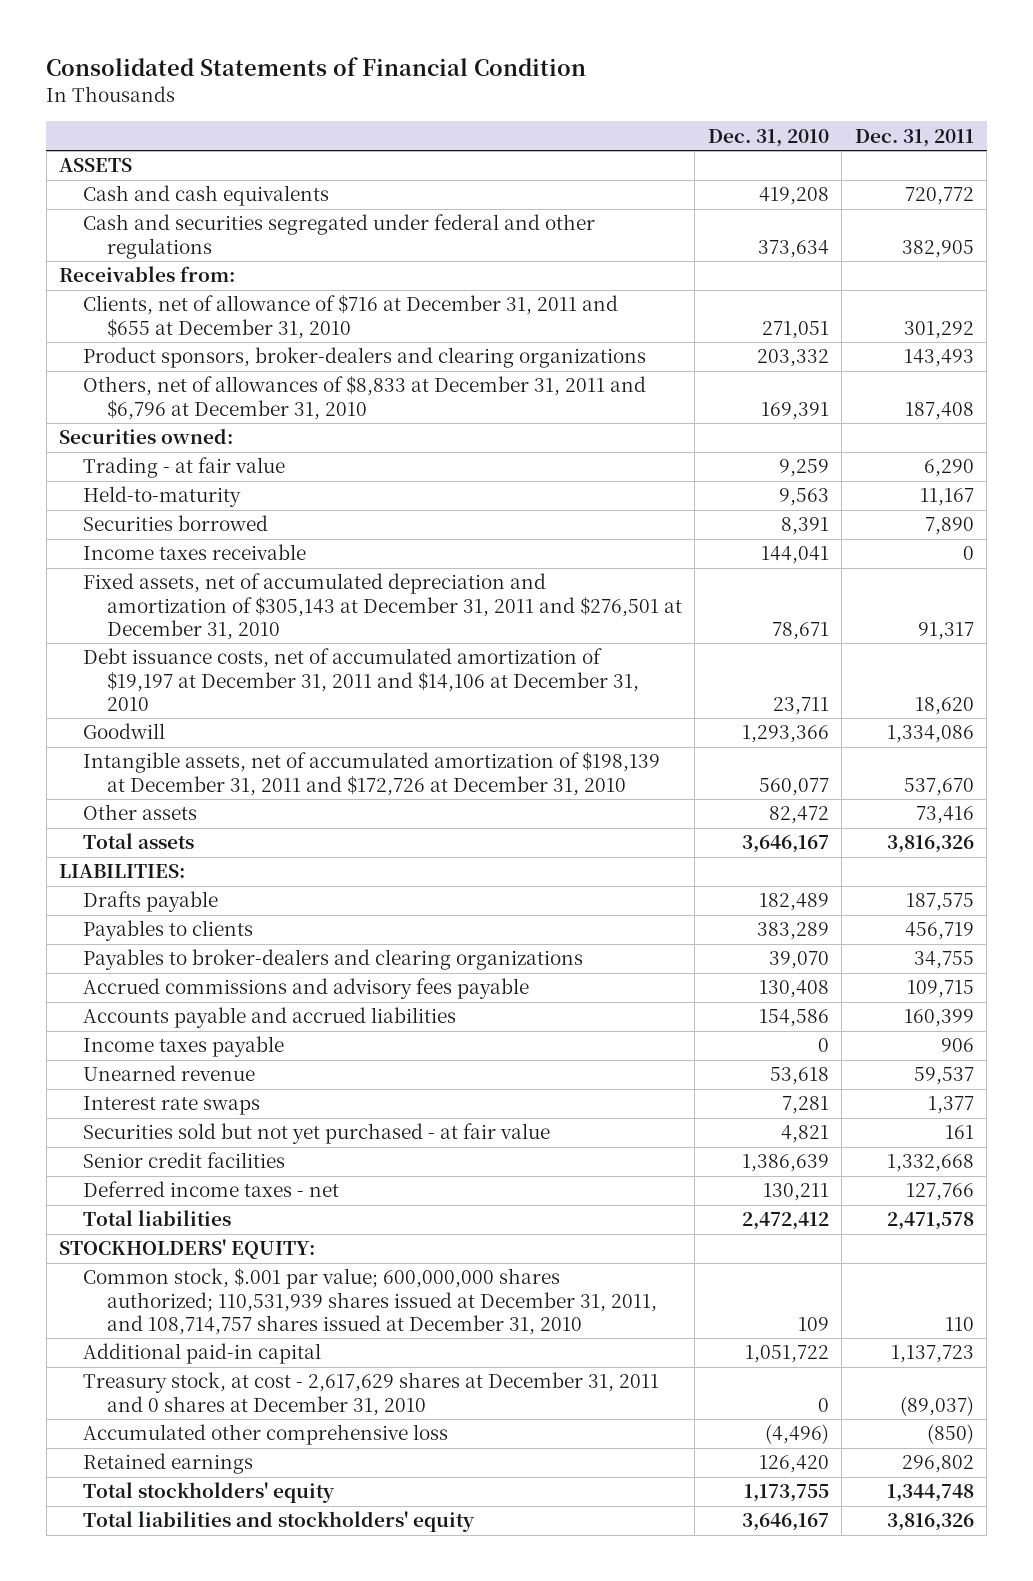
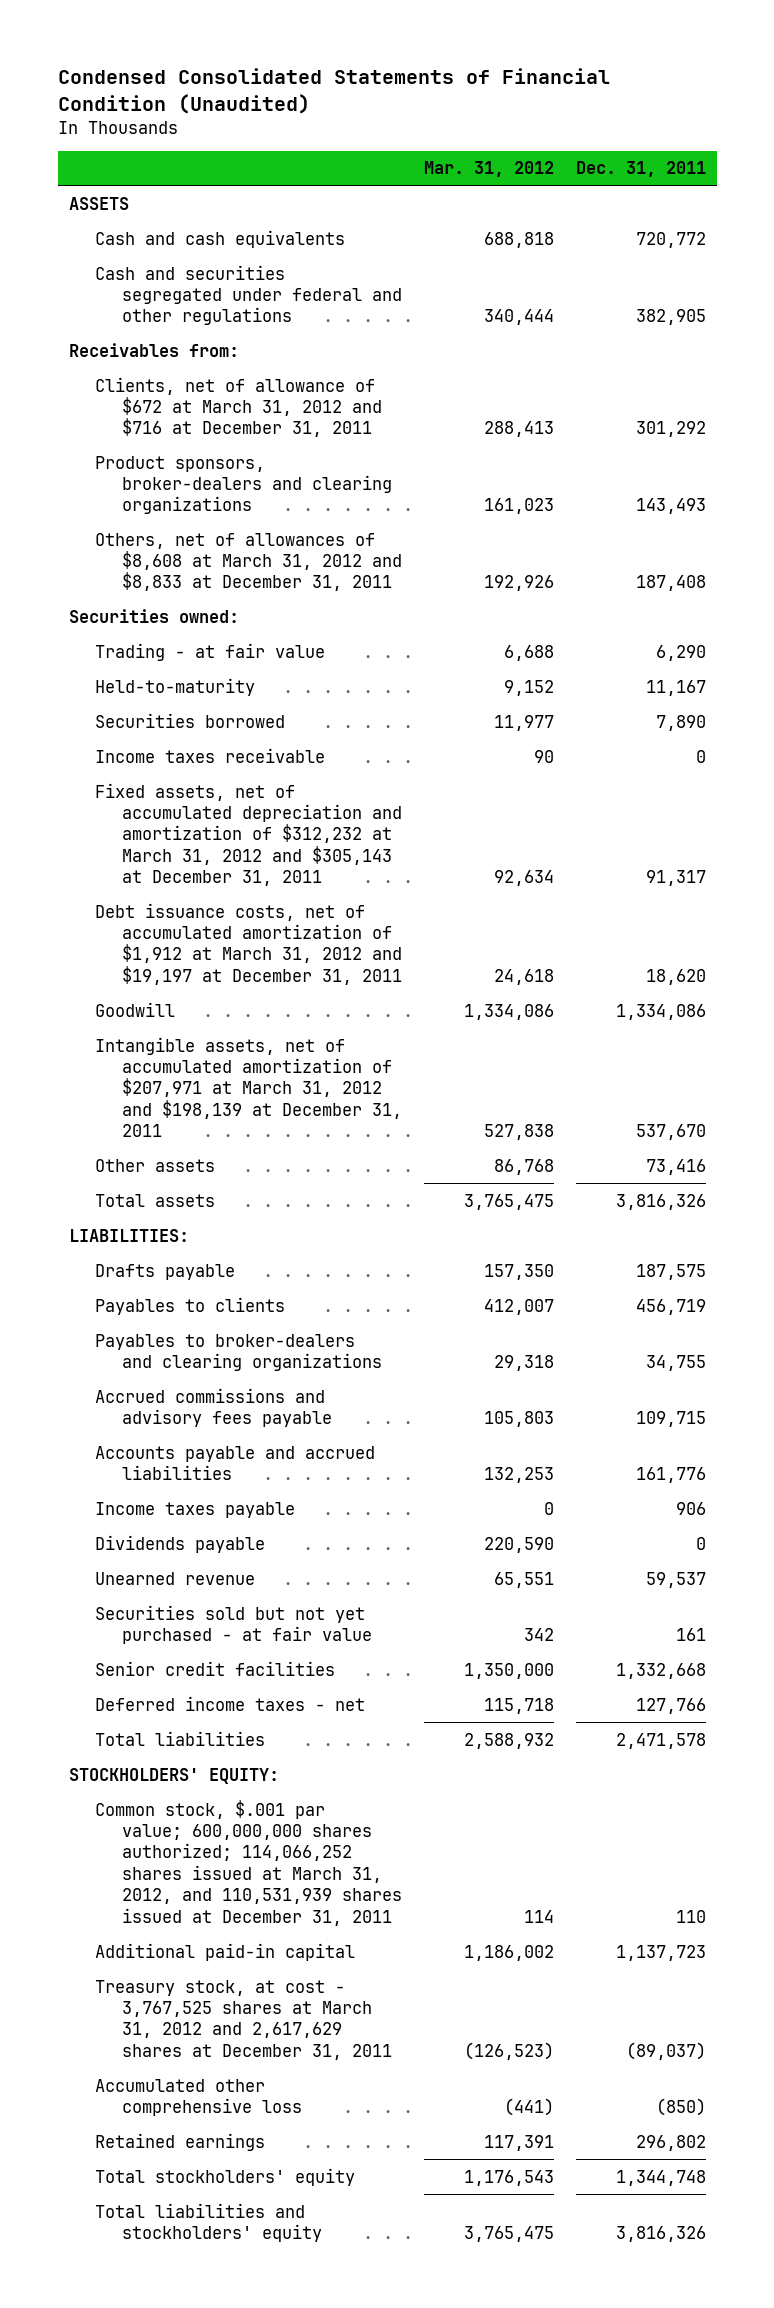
[46,57,587,77] Consolidated Statements of Financial Condition -> [57,68,610,114] Condensed Consolidated Statements of Financial Condition (Unaudited)
[707,128,829,147] Dec. 31, 2010 -> none
none -> [423,161,554,178] Mar. 31, 2012
[83,295,619,339] Clients, net of allowance of $716 at December 31, 2011 and $655 at December 31, 2010 -> [95,376,382,438] Clients, net of allowance of $672 at March 31, 2012 and $716 at December 31, 2011
[83,376,647,420] Others, net of allowances of $8,833 at December 31, 2011 and $6,796 at December 31, 2010 -> [95,532,402,592] Others, net of allowances of $8,608 at March 31, 2012 and $8,833 at December 31, 2011
[83,573,683,641] Fixed assets, net of accumulated depreciation and amortization of $305,143 at December 31, 2011 and $276,501 at December 31, 2010 -> [95,782,402,887] Fixed assets, net of accumulated depreciation and amortization of $312,232 at March 31, 2012 and $305,143 at December 31, 2011
[83,648,640,712] Debt issuance costs, net of accumulated amortization of $19,197 at December 31, 2011 and $14,106 at December 31, 2010 -> [95,902,402,985] Debt issuance costs, net of accumulated amortization of $1,912 at March 31, 2012 and $19,197 at December 31, 2011
[83,752,661,796] Intangible assets, net of accumulated amortization of $198,139 at December 31, 2011 and $172,726 at December 31, 2010 -> [95,1036,402,1138] Intangible assets, net of accumulated amortization of $207,971 at March 31, 2012 and $198,139 at December 31, 2011
[903,1009,974,1028] 160,399 -> [635,1466,706,1483] 161,776
none -> [95,1534,266,1553] Dividends payable
[83,1096,261,1116] Interest rate swaps -> none
[83,1268,658,1336] Common stock, $.001 par value; 600,000,000 shares authorized; 110,531,939 shares issued at December 31, 2011, and 108,714,757 shares issued at December 31, 2010 -> [95,1799,402,1926] Common stock, $.001 par value; 600,000,000 shares authorized; 114,066,252 shares issued at March 31, 2012, and 110,531,939 shares issued at December 31, 2011
[83,1372,660,1416] Treasury stock, at cost - 2,617,629 shares at December 31, 2011 and 0 shares at December 31, 2010 -> [95,1979,392,2060] Treasury stock, at cost - 3,767,525 shares at March 31, 2012 and 2,617,629 shares at December 31, 2011

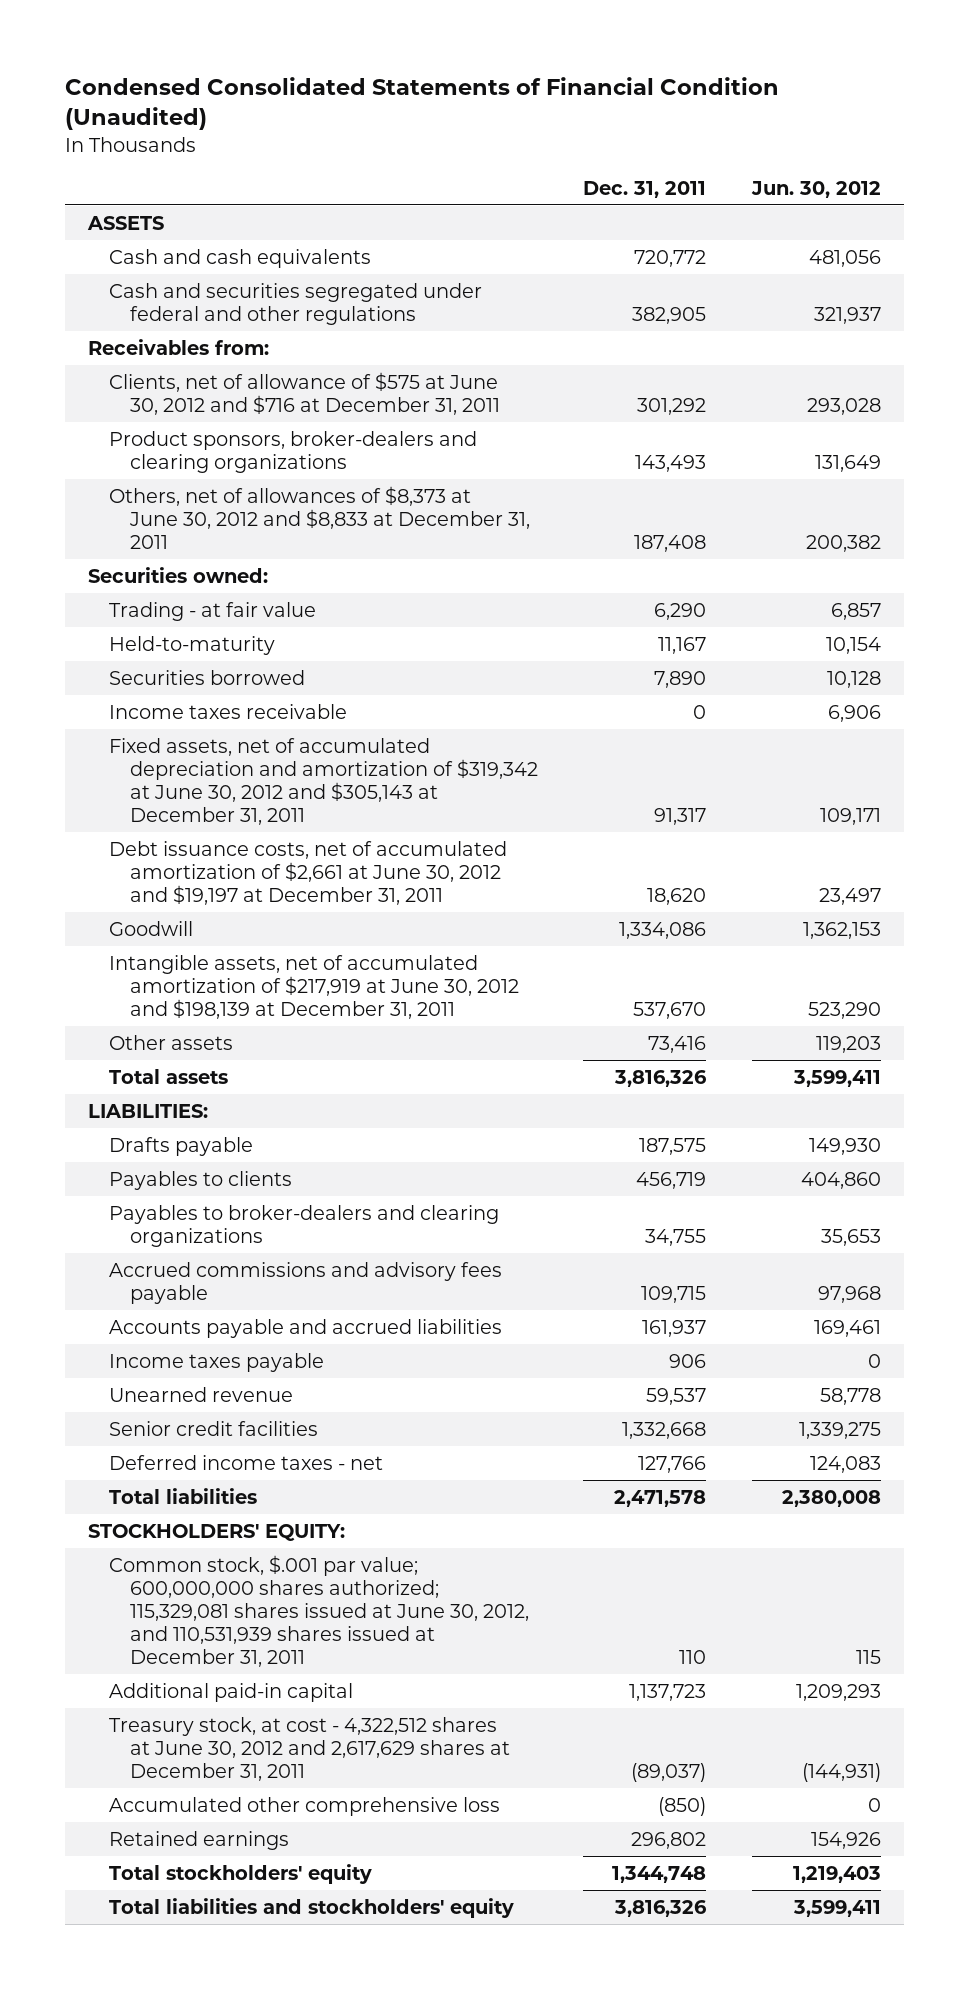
[423,161,554,178] Mar. 31, 2012 -> none
none -> [751,180,882,198] Jun. 30, 2012
[95,376,382,438] Clients, net of allowance of $672 at March 31, 2012 and $716 at December 31, 2011 -> [108,371,500,415] Clients, net of allowance of $575 at June 30, 2012 and $716 at December 31, 2011
[95,532,402,592] Others, net of allowances of $8,608 at March 31, 2012 and $8,833 at December 31, 2011 -> [108,485,530,549] Others, net of allowances of $8,373 at June 30, 2012 and $8,833 at December 31, 2011
[95,782,402,887] Fixed assets, net of accumulated depreciation and amortization of $312,232 at March 31, 2012 and $305,143 at December 31, 2011 -> [108,737,538,825] Fixed assets, net of accumulated depreciation and amortization of $319,342 at June 30, 2012 and $305,143 at December 31, 2011
[95,902,402,985] Debt issuance costs, net of accumulated amortization of $1,912 at March 31, 2012 and $19,197 at December 31, 2011 -> [108,840,507,905] Debt issuance costs, net of accumulated amortization of $2,661 at June 30, 2012 and $19,197 at December 31, 2011
[95,1036,402,1138] Intangible assets, net of accumulated amortization of $207,971 at March 31, 2012 and $198,139 at December 31, 2011 -> [108,954,519,1019] Intangible assets, net of accumulated amortization of $217,919 at June 30, 2012 and $198,139 at December 31, 2011
[635,1466,706,1483] 161,776 -> [642,1319,707,1337] 161,937
[95,1534,266,1553] Dividends payable -> none
[95,1604,372,1644] Securities sold but not yet purchased - at fair value -> none
[95,1799,402,1926] Common stock, $.001 par value; 600,000,000 shares authorized; 114,066,252 shares issued at March 31, 2012, and 110,531,939 shares issued at December 31, 2011 -> [108,1554,529,1667] Common stock, $.001 par value; 600,000,000 shares authorized; 115,329,081 shares issued at June 30, 2012, and 110,531,939 shares issued at December 31, 2011
[95,1979,392,2060] Treasury stock, at cost - 3,767,525 shares at March 31, 2012 and 2,617,629 shares at December 31, 2011 -> [108,1716,510,1781] Treasury stock, at cost - 4,322,512 shares at June 30, 2012 and 2,617,629 shares at December 31, 2011

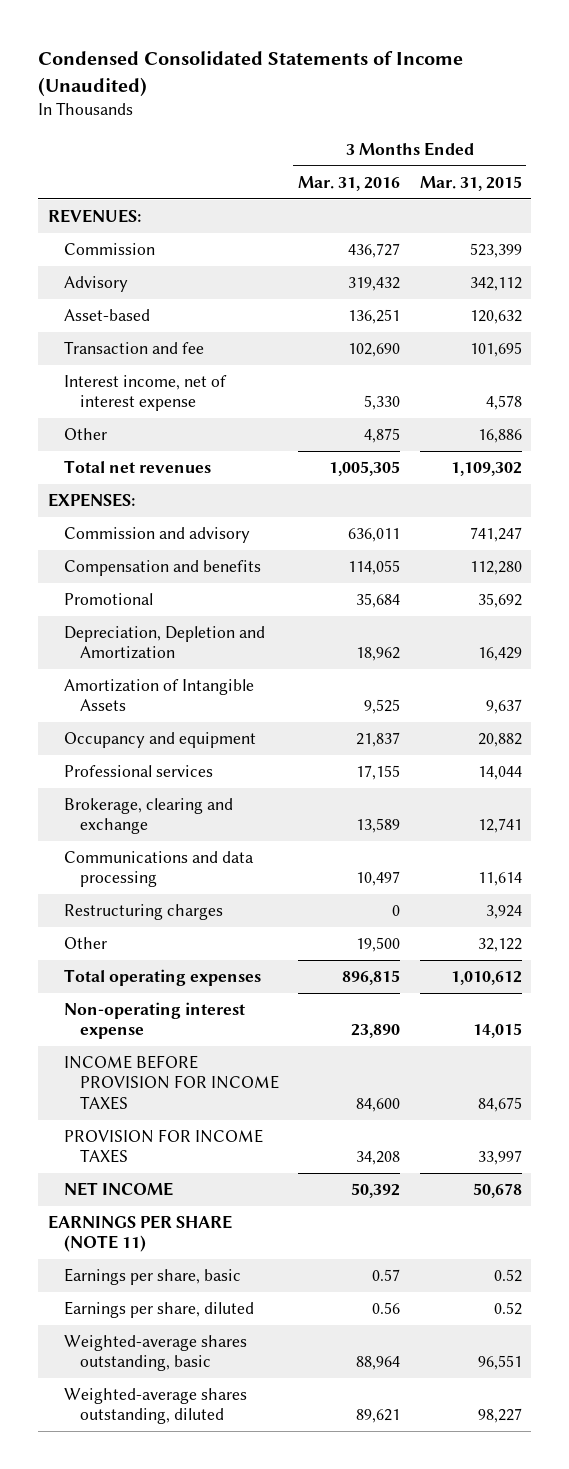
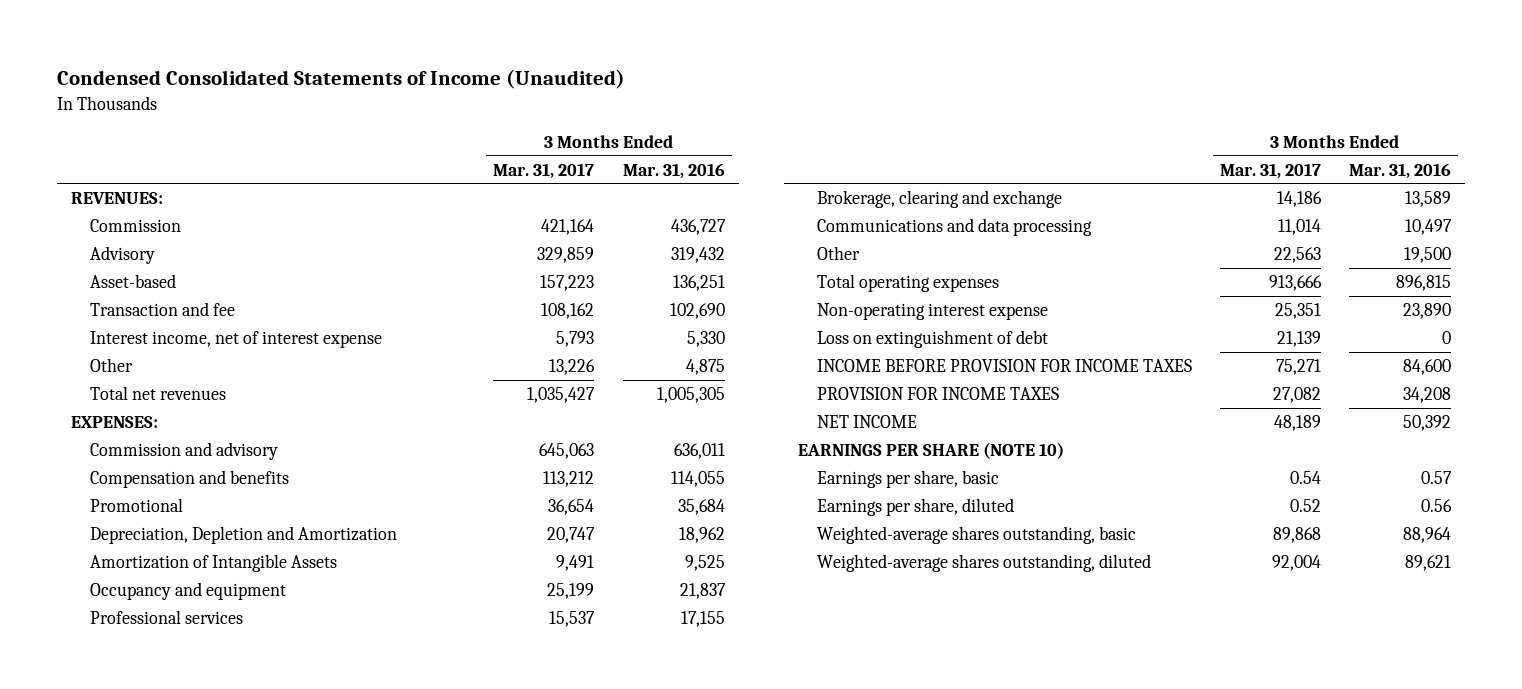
[419,175,522,191] Mar. 31, 2015 -> none
none -> [493,162,595,179] Mar. 31, 2017
[63,904,223,921] Restructuring charges -> none
none -> [816,330,1048,349] Loss on extinguishment of debt
[47,1215,232,1253] EARNINGS PER SHARE (NOTE 11) -> [797,442,1064,460] EARNINGS PER SHARE (NOTE 10)

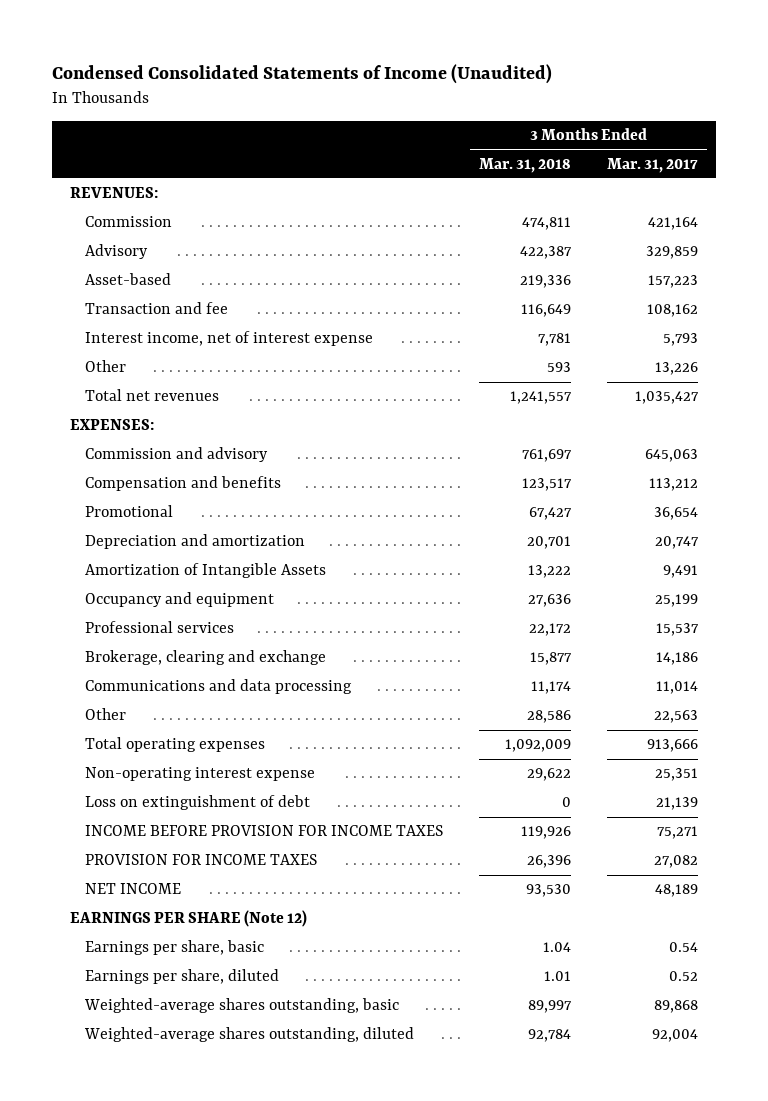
[622,162,725,179] Mar. 31, 2016 -> none
none -> [479,157,572,173] Mar. 31, 2018
[90,526,398,545] Depreciation, Depletion and Amortization -> [85,534,306,550] Depreciation and amortization
[797,442,1064,460] EARNINGS PER SHARE (NOTE 10) -> [69,910,307,928] EARNINGS PER SHARE (Note 12)

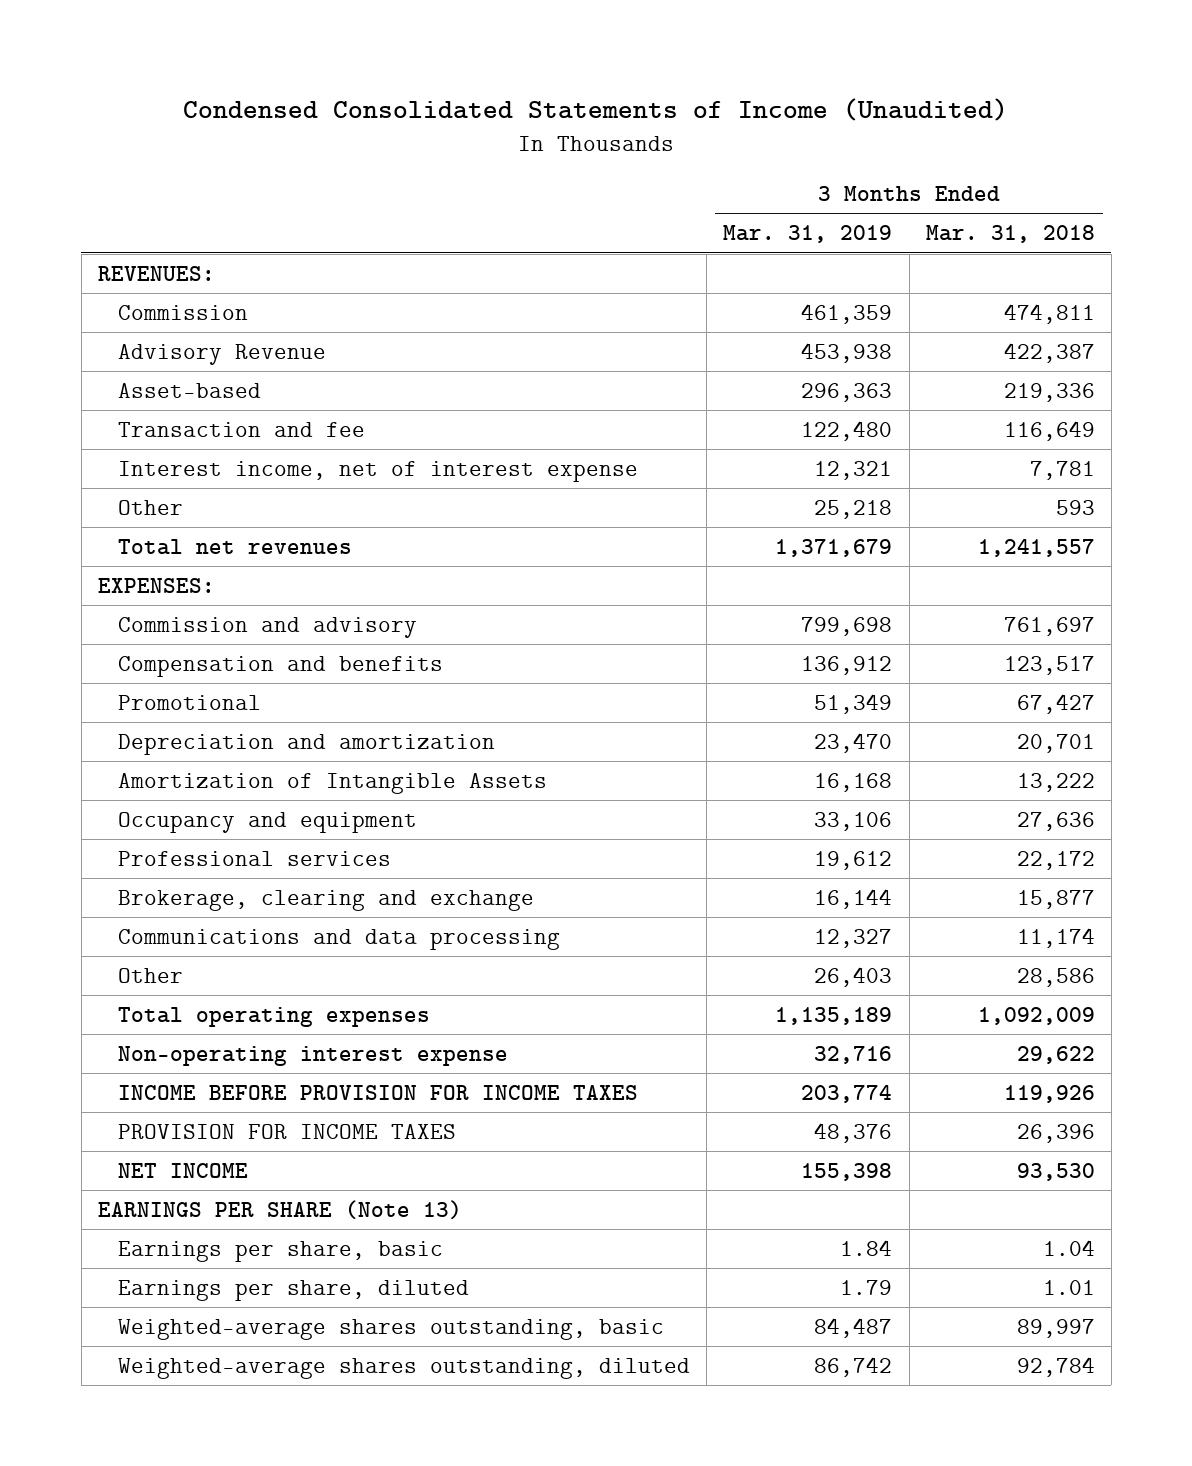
[607,157,699,173] Mar. 31, 2017 -> none
none -> [723,225,893,244] Mar. 31, 2019
[85,244,149,260] Advisory -> [118,343,327,365] Advisory Revenue
[85,795,311,811] Loss on extinguishment of debt -> none
[69,910,307,928] EARNINGS PER SHARE (Note 12) -> [97,1199,462,1219] EARNINGS PER SHARE (Note 13)

